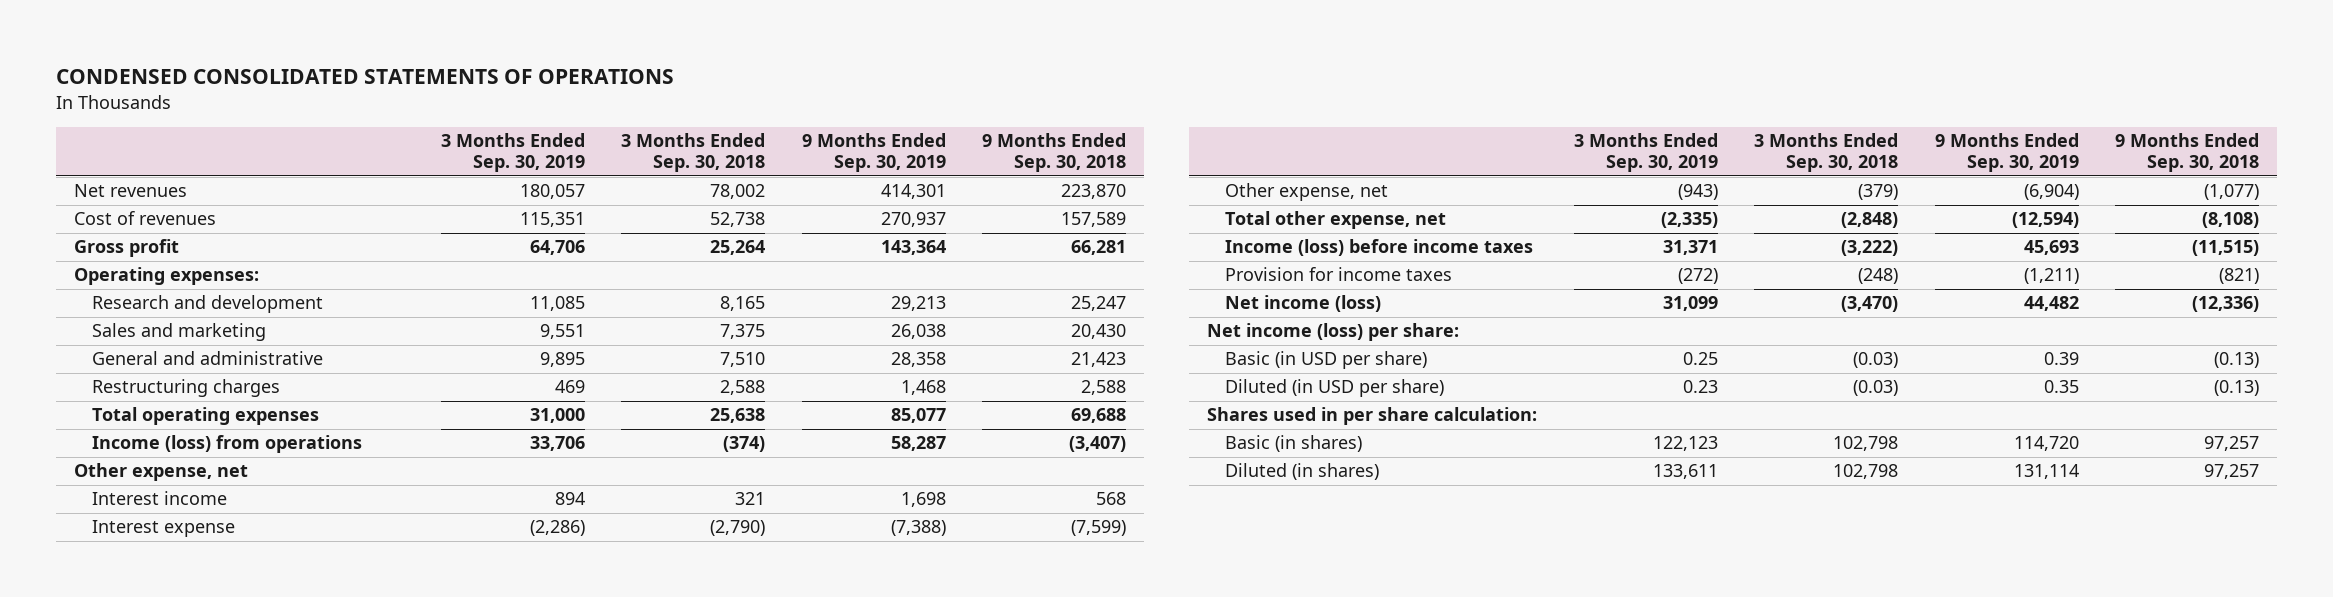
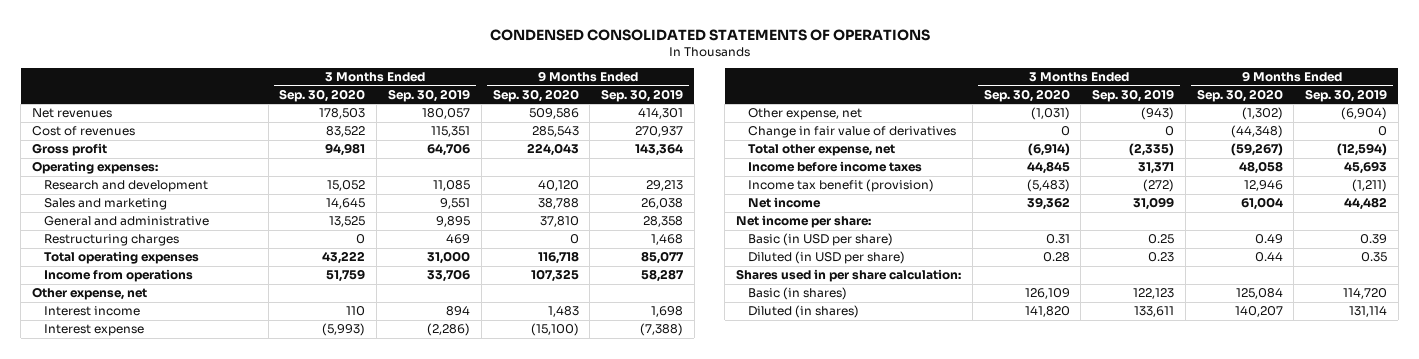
[621,133,766,173] 3 Months Ended Sep. 30, 2018 -> none
[981,133,1126,173] 9 Months Ended Sep. 30, 2018 -> none
none -> [279,89,366,103] Sep. 30, 2020
none -> [492,89,579,103] Sep. 30, 2020
[91,435,362,454] Income (loss) from operations -> [44,269,194,283] Income from operations
none -> [748,126,957,139] Change in fair value of derivatives
[1224,239,1533,257] Income (loss) before income taxes -> [748,161,923,173] Income before income taxes
[1224,267,1452,282] Provision for income taxes -> [748,179,935,193] Income tax benefit (provision)
[1224,295,1381,313] Net income (loss) -> [748,197,822,209] Net income
[1207,323,1460,342] Net income (loss) per share: -> [736,215,872,229] Net income per share:

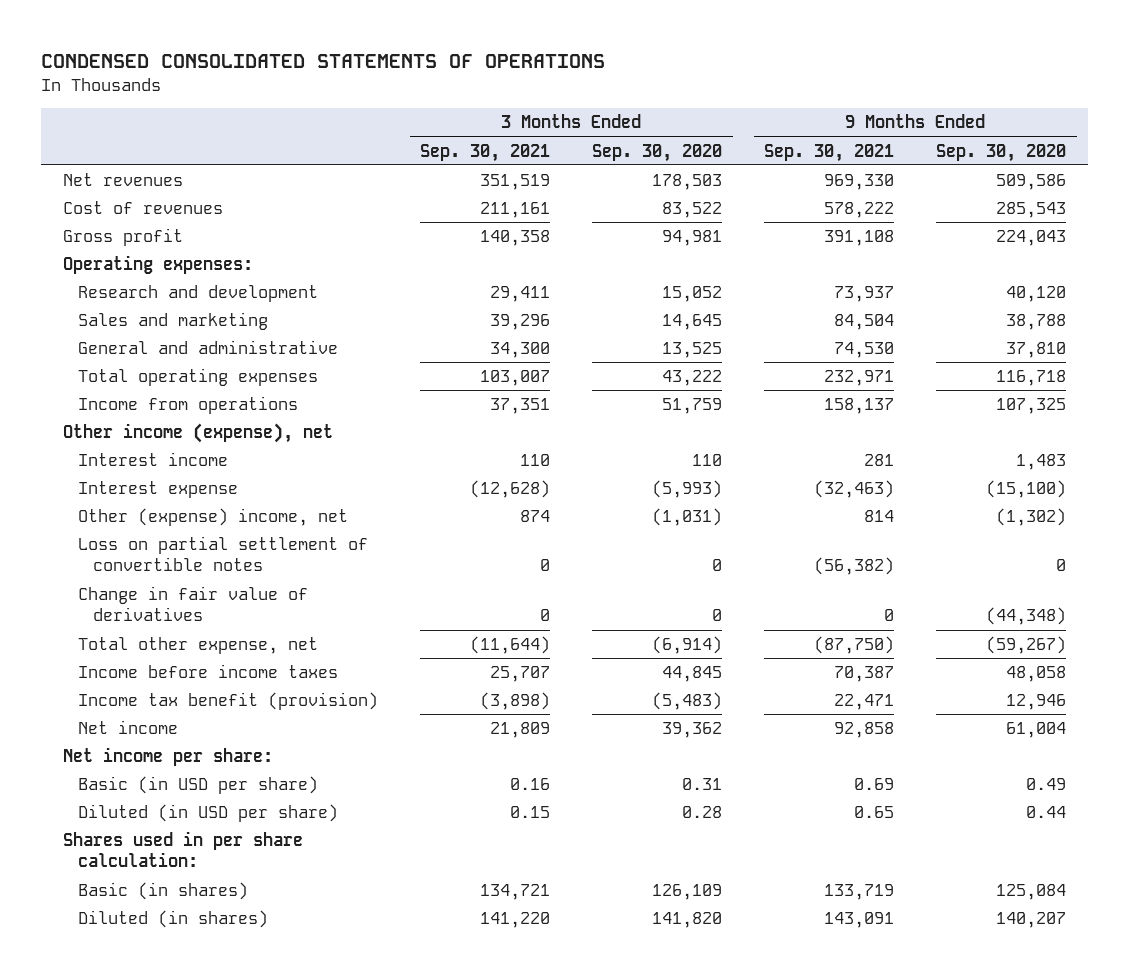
[388,89,471,103] Sep. 30, 2019 -> none
[601,89,684,103] Sep. 30, 2019 -> none
none -> [420,143,551,162] Sep. 30, 2021
none -> [764,143,895,162] Sep. 30, 2021
[44,234,180,247] Restructuring charges -> none
[31,287,147,301] Other expense, net -> [62,423,333,444] Other income (expense), net
[748,108,863,121] Other expense, net -> [77,508,348,527] Other (expense) income, net
none -> [77,536,368,572] Loss on partial settlement of convertible notes

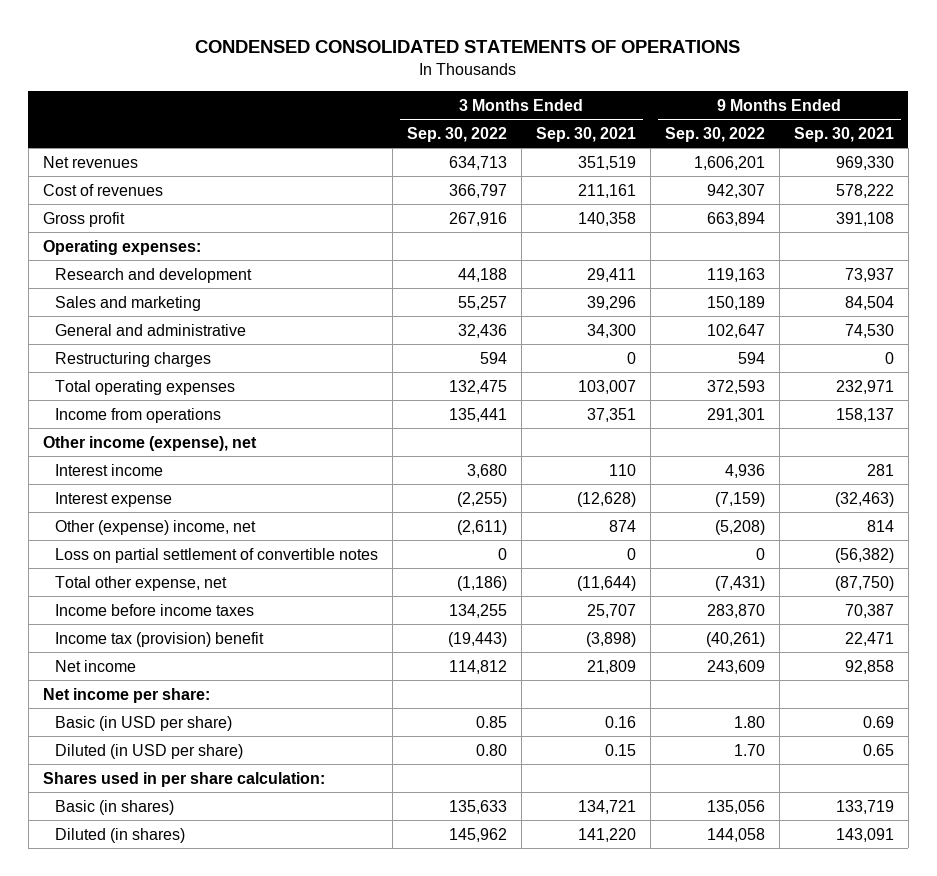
[592,143,723,162] Sep. 30, 2020 -> none
[936,143,1067,162] Sep. 30, 2020 -> none
none -> [406,126,507,142] Sep. 30, 2022
none -> [664,126,765,142] Sep. 30, 2022
none -> [54,351,211,367] Restructuring charges
[77,586,308,622] Change in fair value of derivatives -> none
[77,692,378,711] Income tax benefit (provision) -> [54,631,264,647] Income tax (provision) benefit

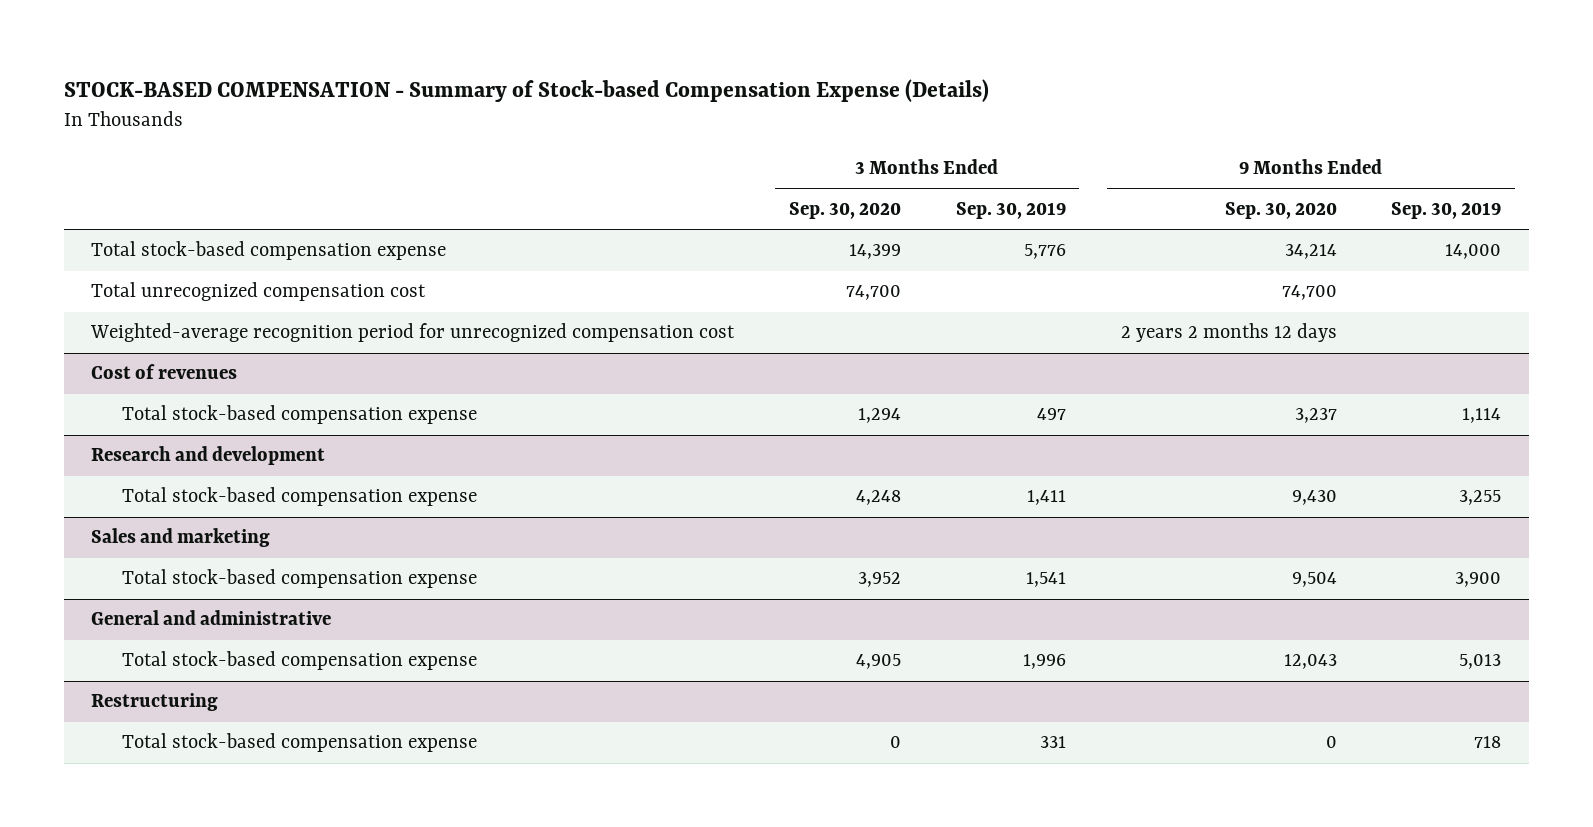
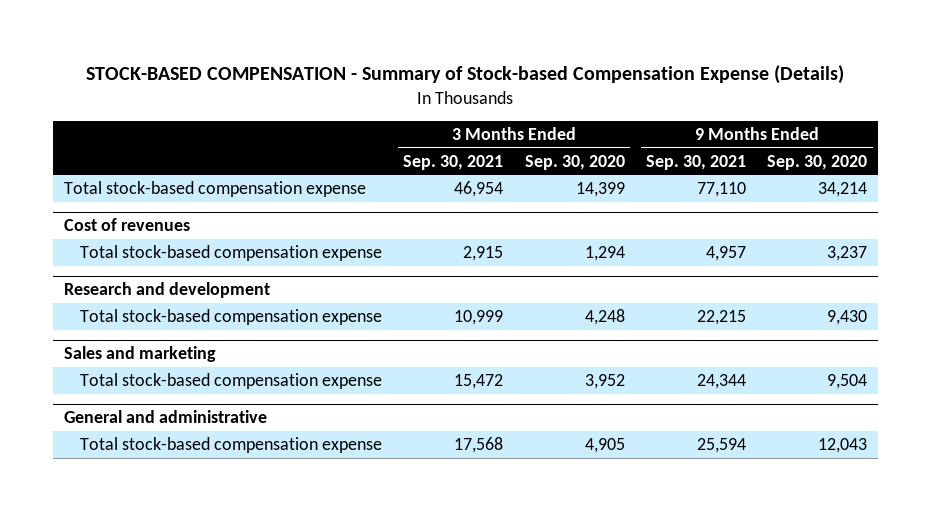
[955,201,1066,219] Sep. 30, 2019 -> none
[1391,201,1502,219] Sep. 30, 2019 -> none
none -> [403,154,504,170] Sep. 30, 2021
none -> [646,154,747,170] Sep. 30, 2021
[91,282,427,302] Total unrecognized compensation cost -> none
[90,323,736,343] Weighted-average recognition period for unrecognized compensation cost -> none
[91,693,219,712] Restructuring -> none
[121,733,477,753] Total stock-based compensation expense -> none

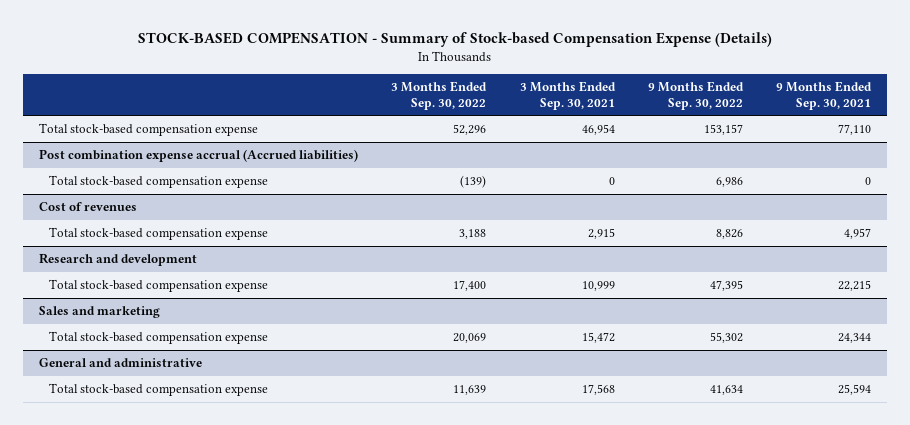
[524,154,625,170] Sep. 30, 2020 -> none
[767,154,868,170] Sep. 30, 2020 -> none
none -> [391,80,488,110] 3 Months Ended Sep. 30, 2022
none -> [647,80,744,110] 9 Months Ended Sep. 30, 2022
none -> [39,149,359,163] Post combination expense accrual (Accrued liabilities)
none -> [49,175,269,189] Total stock-based compensation expense

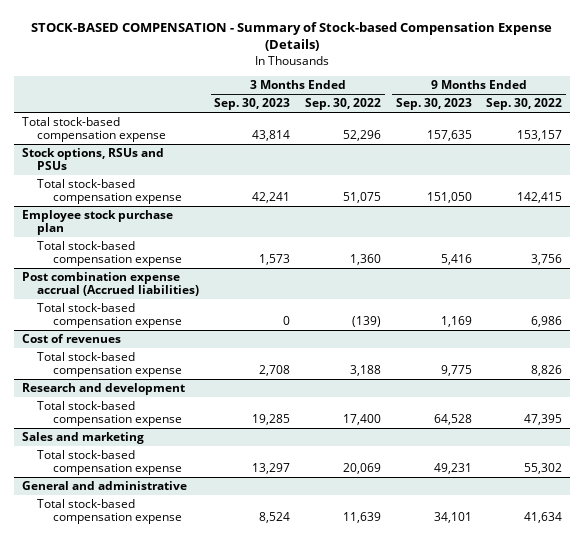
[519,80,616,110] 3 Months Ended Sep. 30, 2021 -> none
[775,80,872,110] 9 Months Ended Sep. 30, 2021 -> none
none -> [214,98,291,111] Sep. 30, 2023
none -> [395,98,472,111] Sep. 30, 2023
none -> [21,148,164,171] Stock options, RSUs and PSUs
none -> [37,179,183,205] Total stock-based compensation expense
none -> [21,210,173,236] Employee stock purchase plan
none -> [37,241,183,267] Total stock-based compensation expense

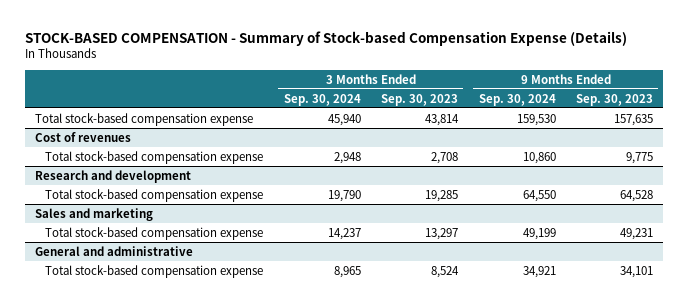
[304,98,381,111] Sep. 30, 2022 -> none
[486,98,563,111] Sep. 30, 2022 -> none
none -> [283,93,361,106] Sep. 30, 2024
none -> [478,93,556,106] Sep. 30, 2024
[21,148,164,171] Stock options, RSUs and PSUs -> none
[37,179,183,205] Total stock-based compensation expense -> none
[21,210,173,236] Employee stock purchase plan -> none
[37,241,183,267] Total stock-based compensation expense -> none
[21,272,200,297] Post combination expense accrual (Accrued liabilities) -> none
[37,303,183,329] Total stock-based compensation expense -> none

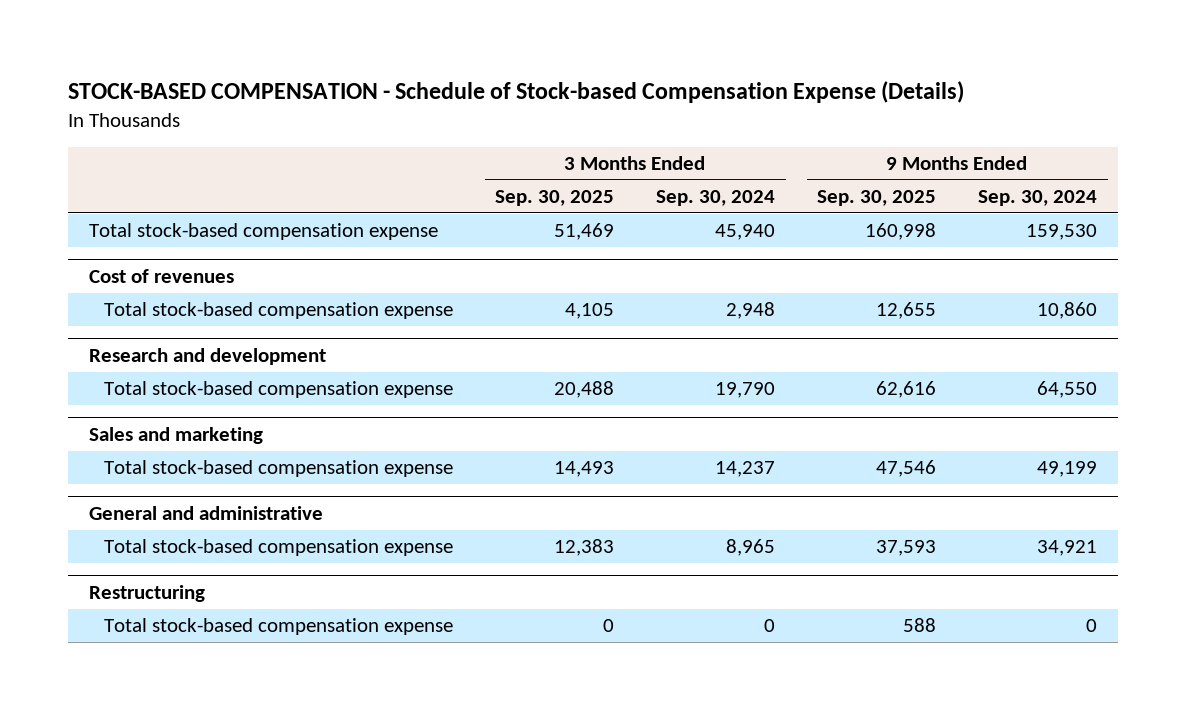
[24,30,627,46] STOCK-BASED COMPENSATION - Summary of Stock-based Compensation Expense (Details) -> [67,81,964,104] STOCK-BASED COMPENSATION - Schedule of Stock-based Compensation Expense (Details)
[381,93,459,106] Sep. 30, 2023 -> none
[576,93,654,106] Sep. 30, 2023 -> none
none -> [495,189,615,206] Sep. 30, 2025
none -> [817,189,937,206] Sep. 30, 2025
none -> [88,584,205,602] Restructuring
none -> [104,618,454,636] Total stock-based compensation expense

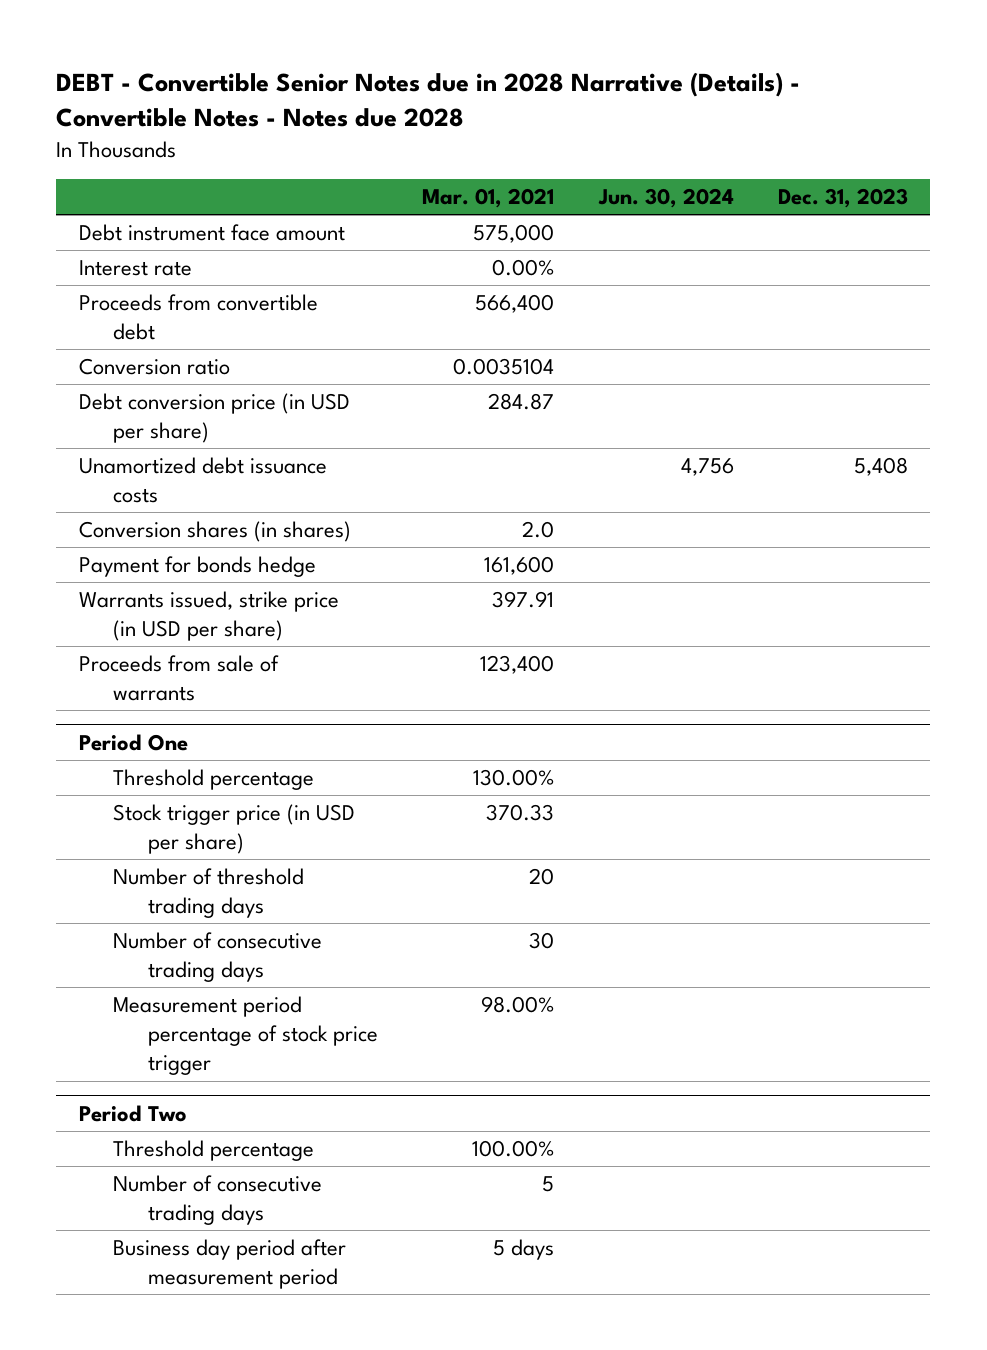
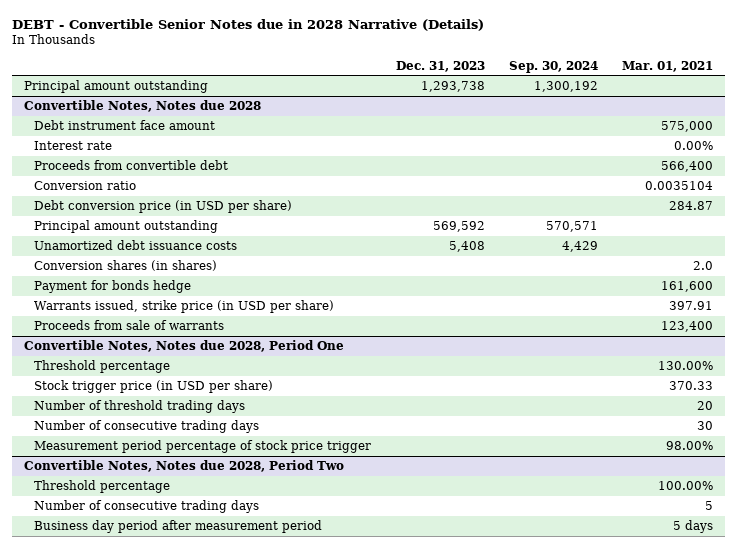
[56,72,801,128] DEBT - Convertible Senior Notes due in 2028 Narrative (Details) - Convertible Notes - Notes due 2028 -> [11,19,484,32] DEBT - Convertible Senior Notes due in 2028 Narrative (Details)
[597,188,734,209] Jun. 30, 2024 -> none
none -> [508,60,598,73] Sep. 30, 2024
none -> [23,80,208,94] Principal amount outstanding
none -> [23,100,261,113] Convertible Notes, Notes due 2028
none -> [34,220,219,234] Principal amount outstanding
[78,733,188,751] Period One -> none
none -> [23,340,344,353] Convertible Notes, Notes due 2028, Period One
[78,1104,187,1122] Period Two -> none
none -> [23,460,344,473] Convertible Notes, Notes due 2028, Period Two

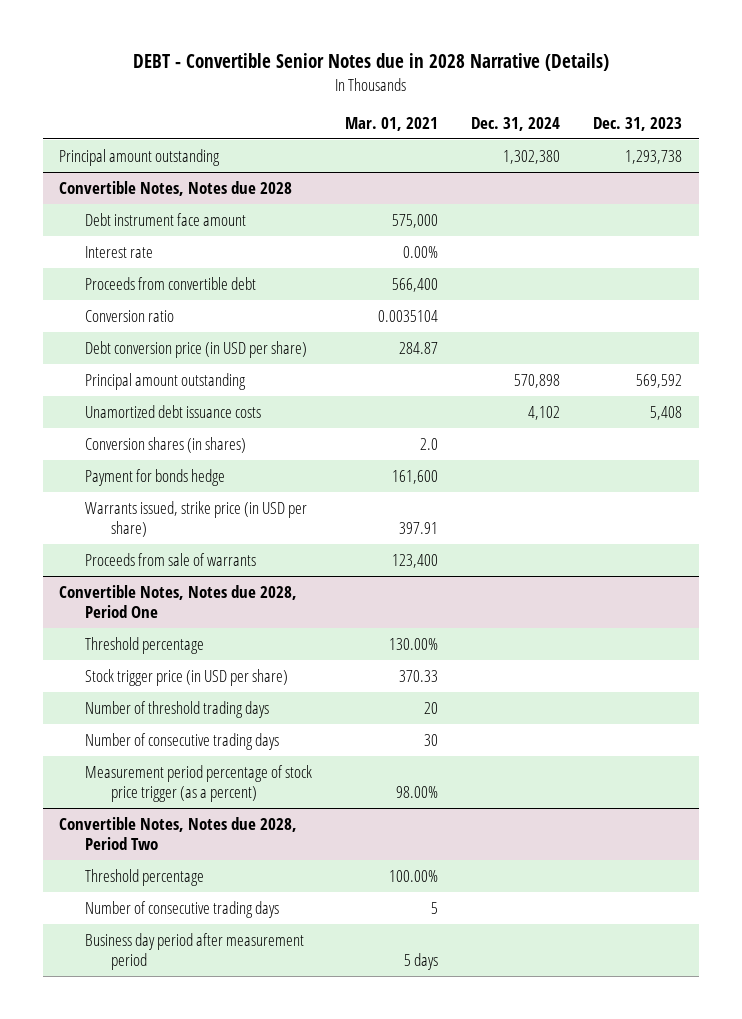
[508,60,598,73] Sep. 30, 2024 -> none
none -> [471,116,561,131] Dec. 31, 2024
[34,440,372,454] Measurement period percentage of stock price trigger -> [85,764,313,802] Measurement period percentage of stock price trigger (as a percent)

